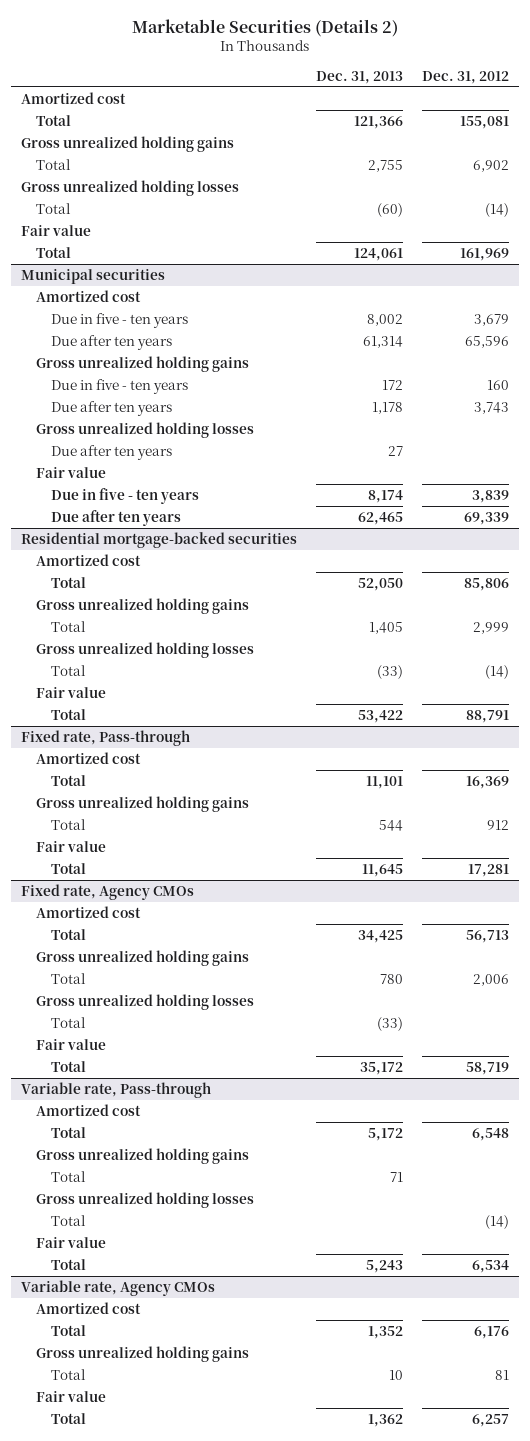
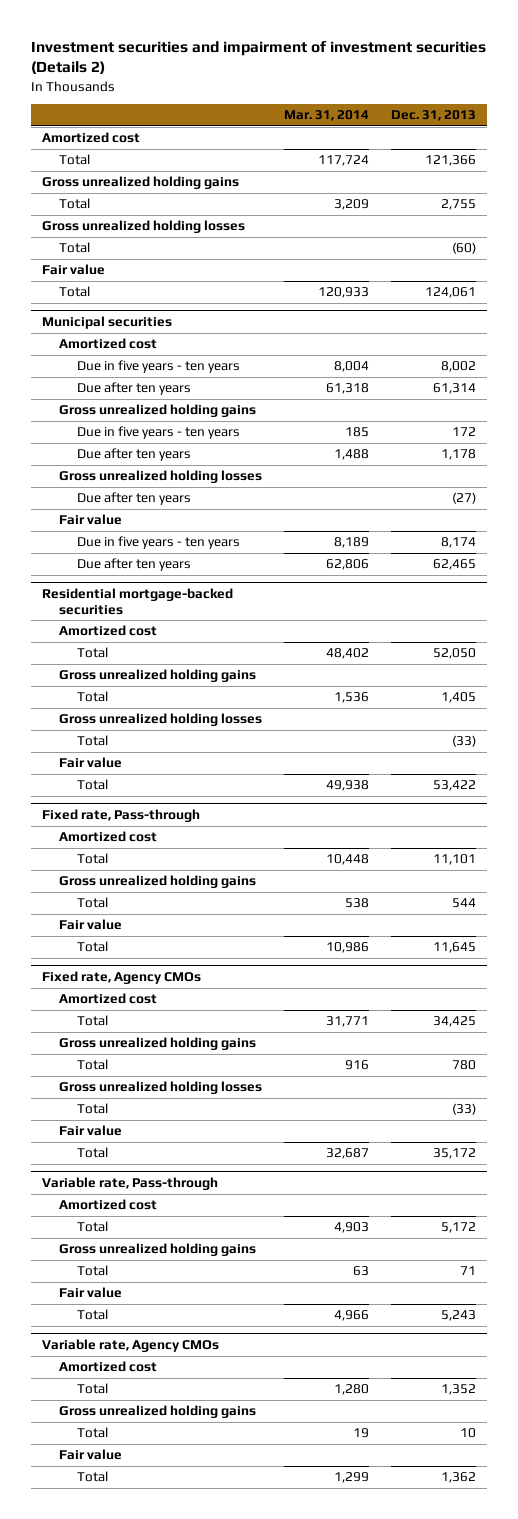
[132,18,399,37] Marketable Securities (Details 2) -> [30,40,486,75] Investment securities and impairment of investment securities (Details 2)
[422,70,510,84] Dec. 31, 2012 -> none
none -> [284,110,370,122] Mar. 31, 2014
[51,312,189,328] Due in five - ten years -> [77,360,241,374] Due in five years - ten years
[51,378,189,394] Due in five - ten years -> [77,426,241,440] Due in five years - ten years
[388,445,404,456] 27 -> [451,492,476,505] (27)
[51,487,200,504] Due in five - ten years -> [77,536,241,550] Due in five years - ten years
[36,1191,255,1208] Gross unrealized holding losses -> none
[51,1214,87,1226] Total -> none

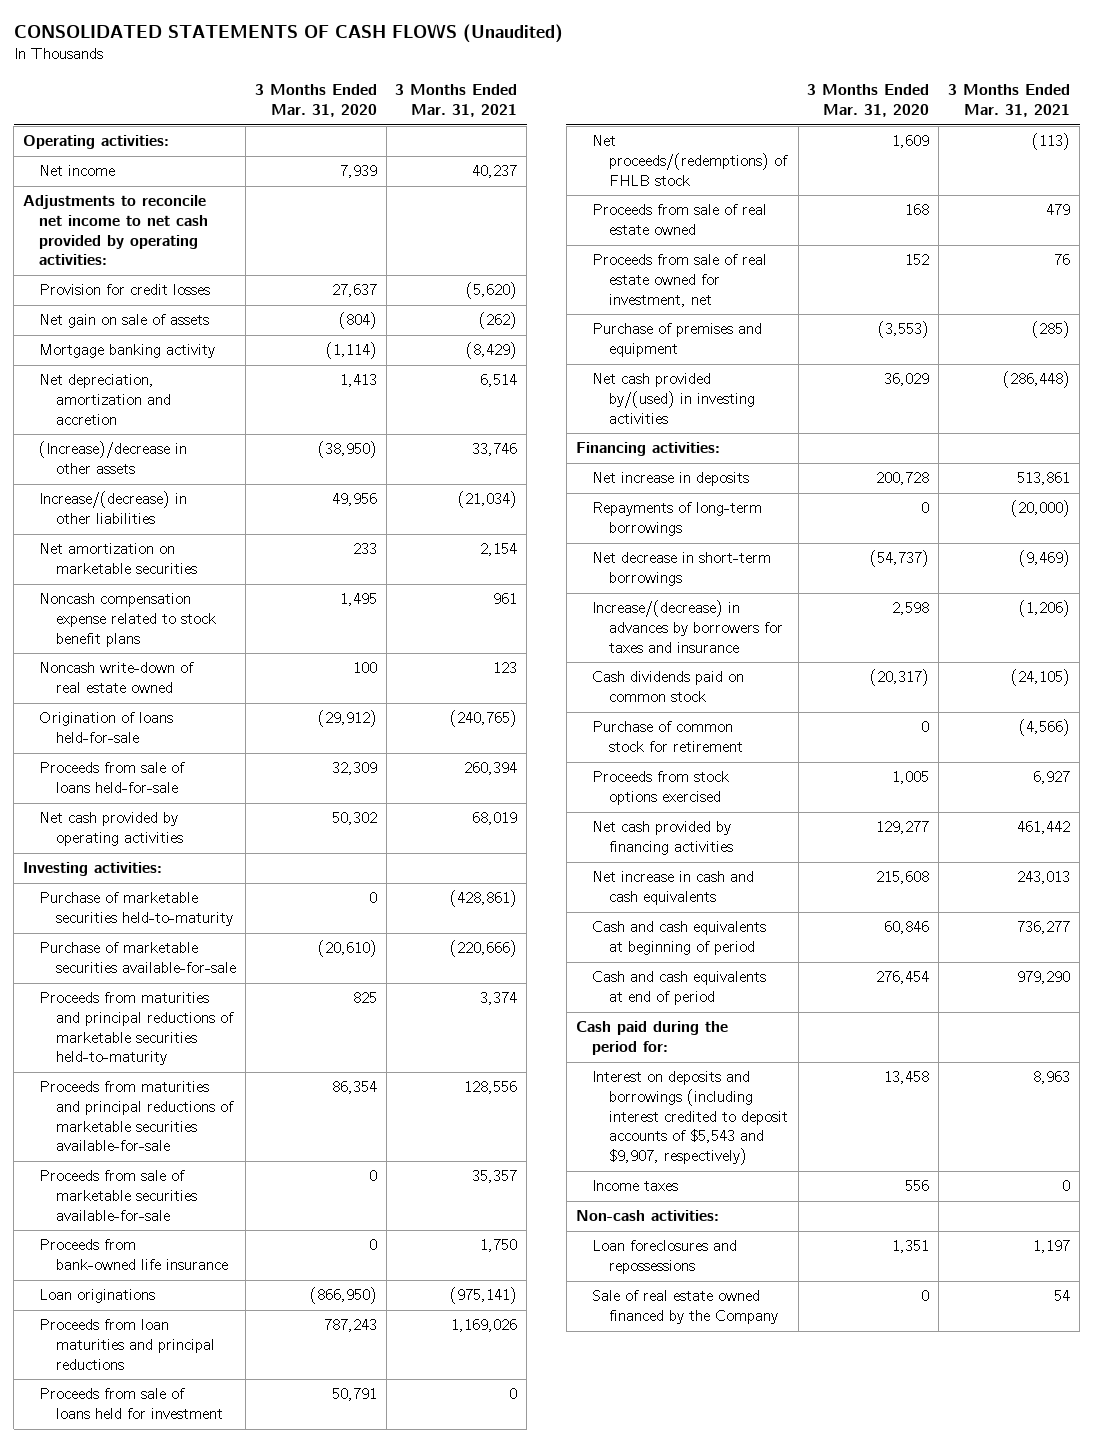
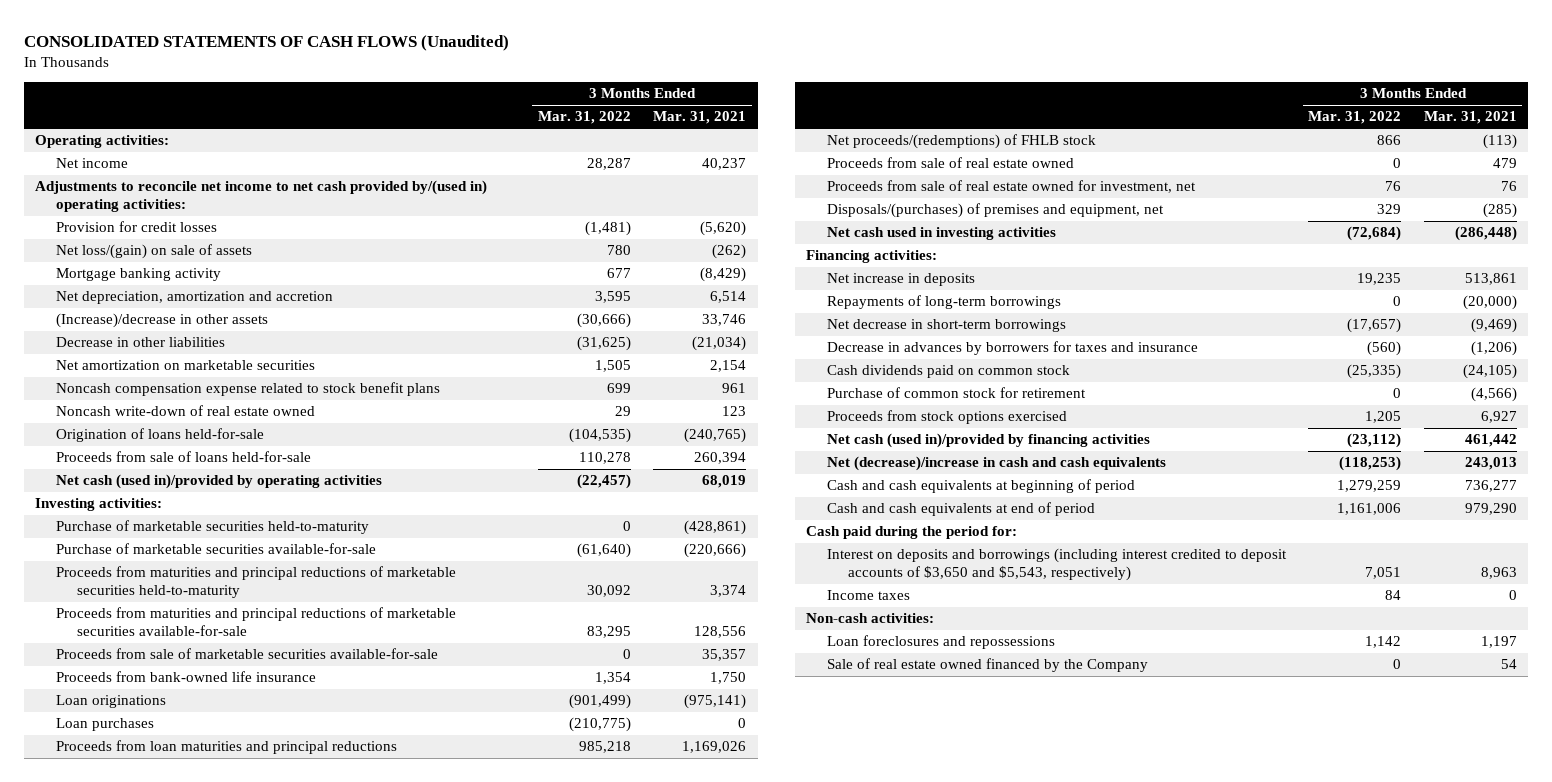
[254,84,377,118] 3 Months Ended Mar. 31, 2020 -> none
none -> [537,111,631,125] Mar. 31, 2022
[22,195,209,266] Adjustments to reconcile net income to net cash provided by operating activities: -> [35,180,488,212] Adjustments to reconcile net income to net cash provided by/(used in) operating activities:
[39,314,210,329] Net gain on sale of assets -> [56,244,253,260] Net loss/(gain) on sale of assets
[39,491,188,525] Increase/(decrease) in other liabilities -> [56,337,226,348] Decrease in other liabilities
[39,812,183,847] Net cash provided by operating activities -> [56,474,383,490] Net cash (used in)/provided by operating activities
none -> [56,718,155,732] Loan purchases
[39,1388,223,1420] Proceeds from sale of loans held for investment -> none
[592,323,763,358] Purchase of premises and equipment -> [826,203,1164,219] Disposals/(purchases) of premises and equipment, net
[592,373,755,424] Net cash provided by/(used) in investing activities -> [826,227,1056,241] Net cash used in investing activities
[592,600,783,653] Increase/(decrease) in advances by borrowers for taxes and insurance -> [826,341,1198,356] Decrease in advances by borrowers for taxes and insurance
[592,821,733,856] Net cash provided by financing activities -> [826,433,1150,449] Net cash (used in)/provided by financing activities
[592,871,755,906] Net increase in cash and cash equivalents -> [826,456,1166,472] Net (decrease)/increase in cash and cash equivalents
[592,1071,788,1166] Interest on deposits and borrowings (including interest credited to deposit accounts of $5,543 and $9,907, respectively) -> [826,548,1287,581] Interest on deposits and borrowings (including interest credited to deposit accounts of $3,650 and $5,543, respectively)

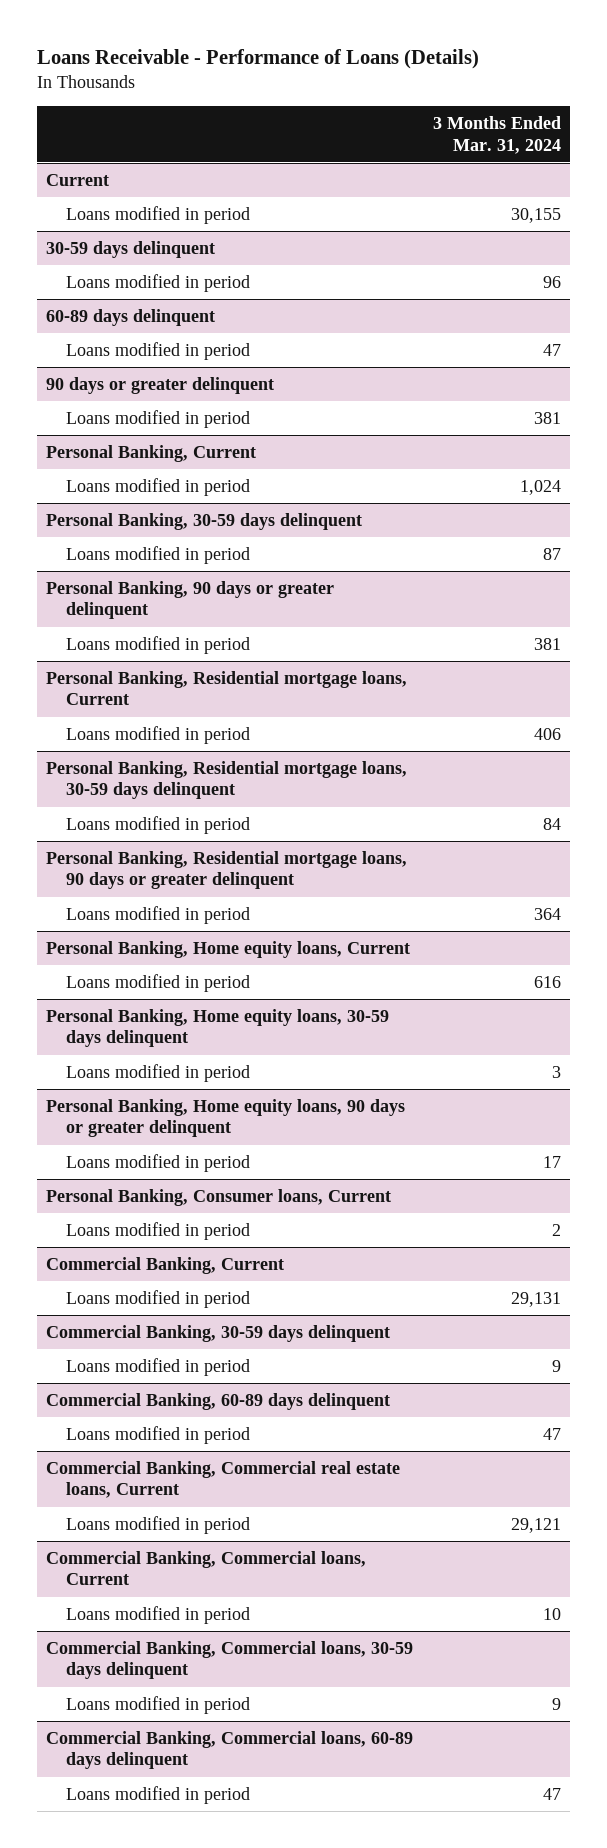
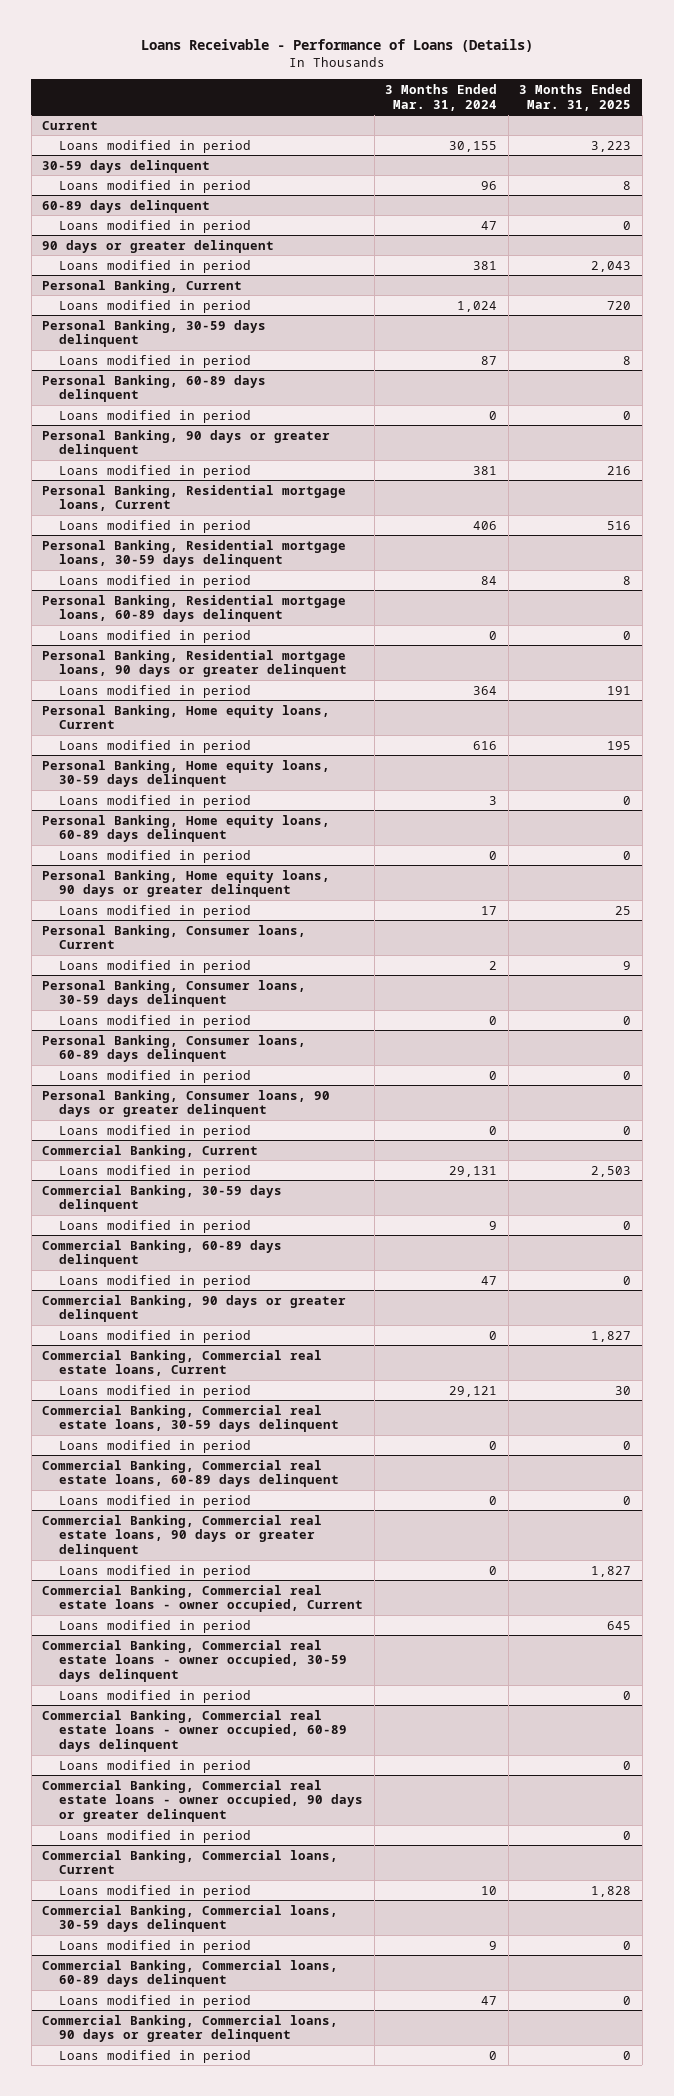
none -> [519,84,632,111] 3 Months Ended Mar. 31, 2025
none -> [42,374,267,403] Personal Banking, 60-89 days delinquent
none -> [59,409,252,423] Loans modified in period
none -> [42,594,347,623] Personal Banking, Residential mortgage loans, 60-89 days delinquent
none -> [59,629,252,643] Loans modified in period
none -> [42,814,331,843] Personal Banking, Home equity loans, 60-89 days delinquent
none -> [59,849,252,863] Loans modified in period
none -> [42,979,307,1008] Personal Banking, Consumer loans, 30-59 days delinquent
none -> [59,1014,252,1028] Loans modified in period
none -> [42,1034,307,1063] Personal Banking, Consumer loans, 60-89 days delinquent
none -> [59,1069,252,1083] Loans modified in period
none -> [42,1089,331,1118] Personal Banking, Consumer loans, 90 days or greater delinquent
none -> [59,1124,252,1138] Loans modified in period
none -> [42,1294,347,1323] Commercial Banking, 90 days or greater delinquent
none -> [59,1329,252,1343] Loans modified in period
none -> [42,1404,340,1433] Commercial Banking, Commercial real estate loans, 30-59 days delinquent
none -> [59,1439,252,1453] Loans modified in period
none -> [42,1459,340,1488] Commercial Banking, Commercial real estate loans, 60-89 days delinquent
none -> [59,1494,252,1508] Loans modified in period
none -> [42,1514,323,1557] Commercial Banking, Commercial real estate loans, 90 days or greater delinquent
none -> [59,1564,252,1578] Loans modified in period
none -> [42,1584,364,1613] Commercial Banking, Commercial real estate loans - owner occupied, Current
none -> [59,1619,252,1633] Loans modified in period
none -> [42,1639,348,1682] Commercial Banking, Commercial real estate loans - owner occupied, 30-59 days delinquent
none -> [59,1689,252,1703] Loans modified in period
none -> [42,1709,348,1752] Commercial Banking, Commercial real estate loans - owner occupied, 60-89 days delinquent
none -> [59,1759,252,1773] Loans modified in period
none -> [42,1779,364,1822] Commercial Banking, Commercial real estate loans - owner occupied, 90 days or greater delinquent
none -> [59,1829,252,1843] Loans modified in period
none -> [42,2014,339,2043] Commercial Banking, Commercial loans, 90 days or greater delinquent
none -> [59,2049,252,2063] Loans modified in period

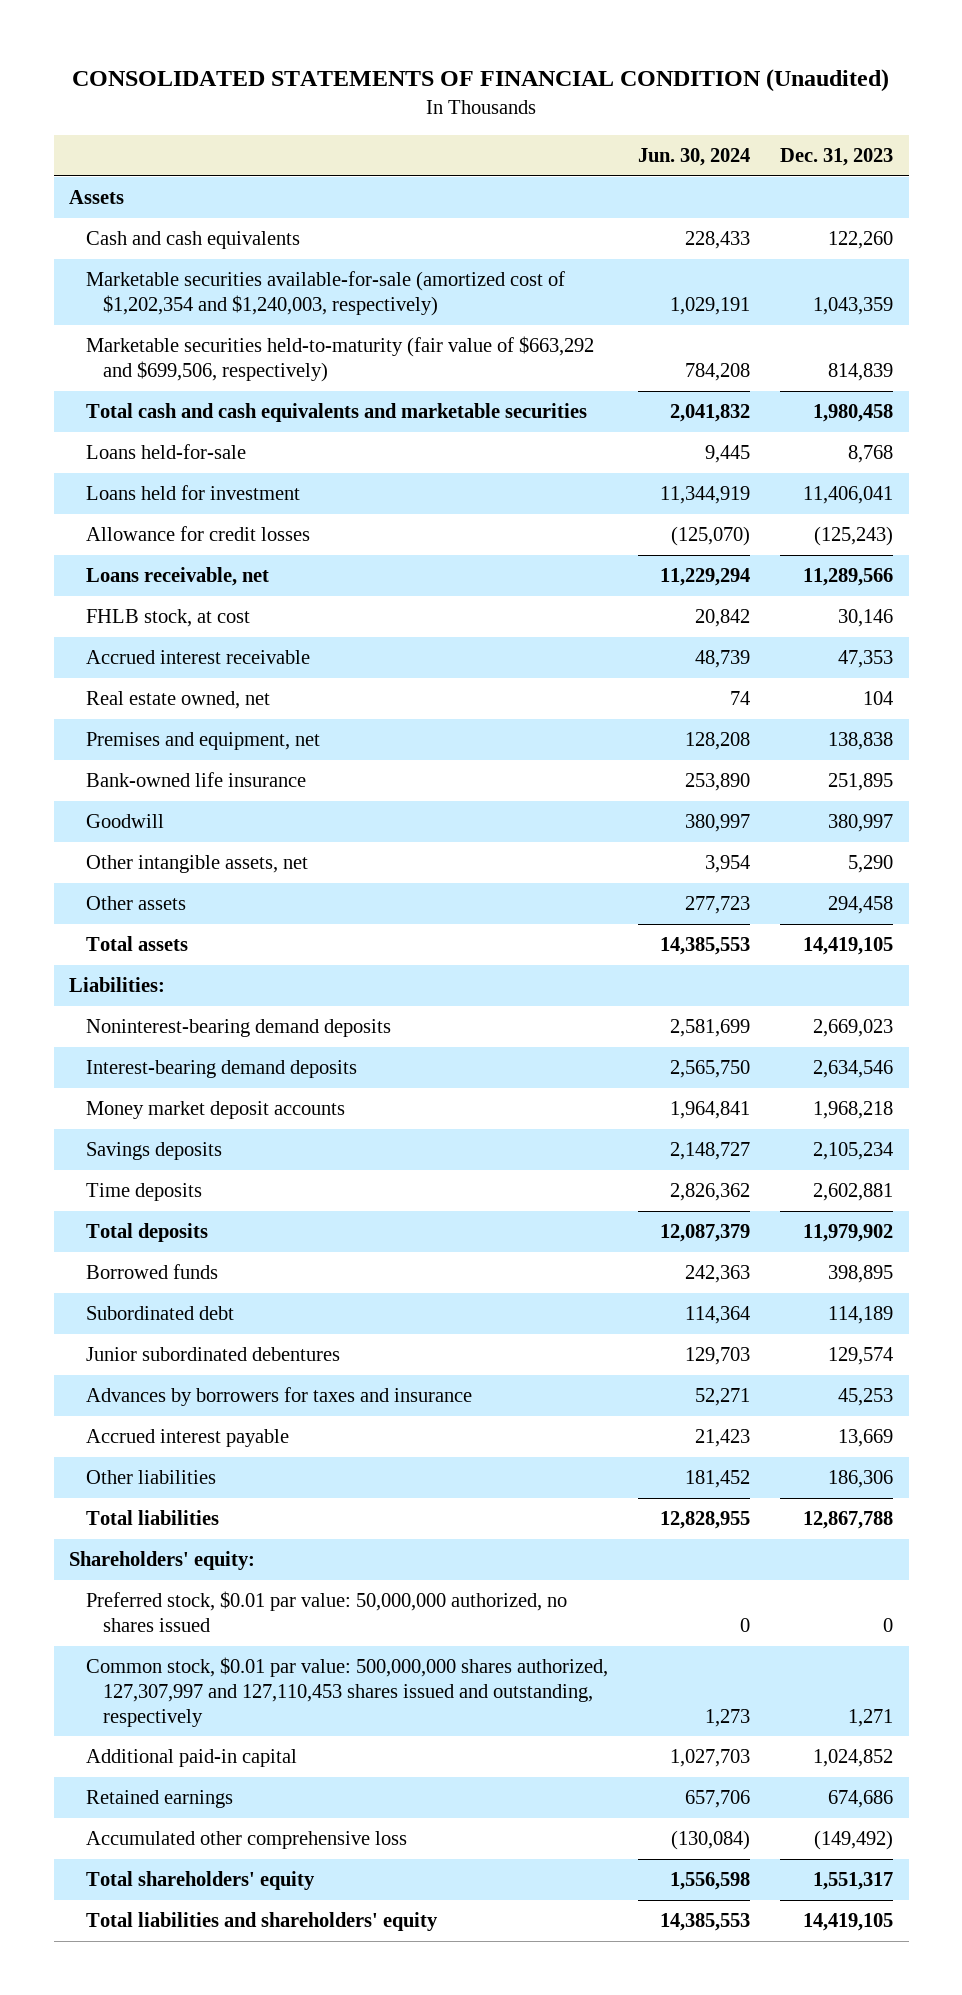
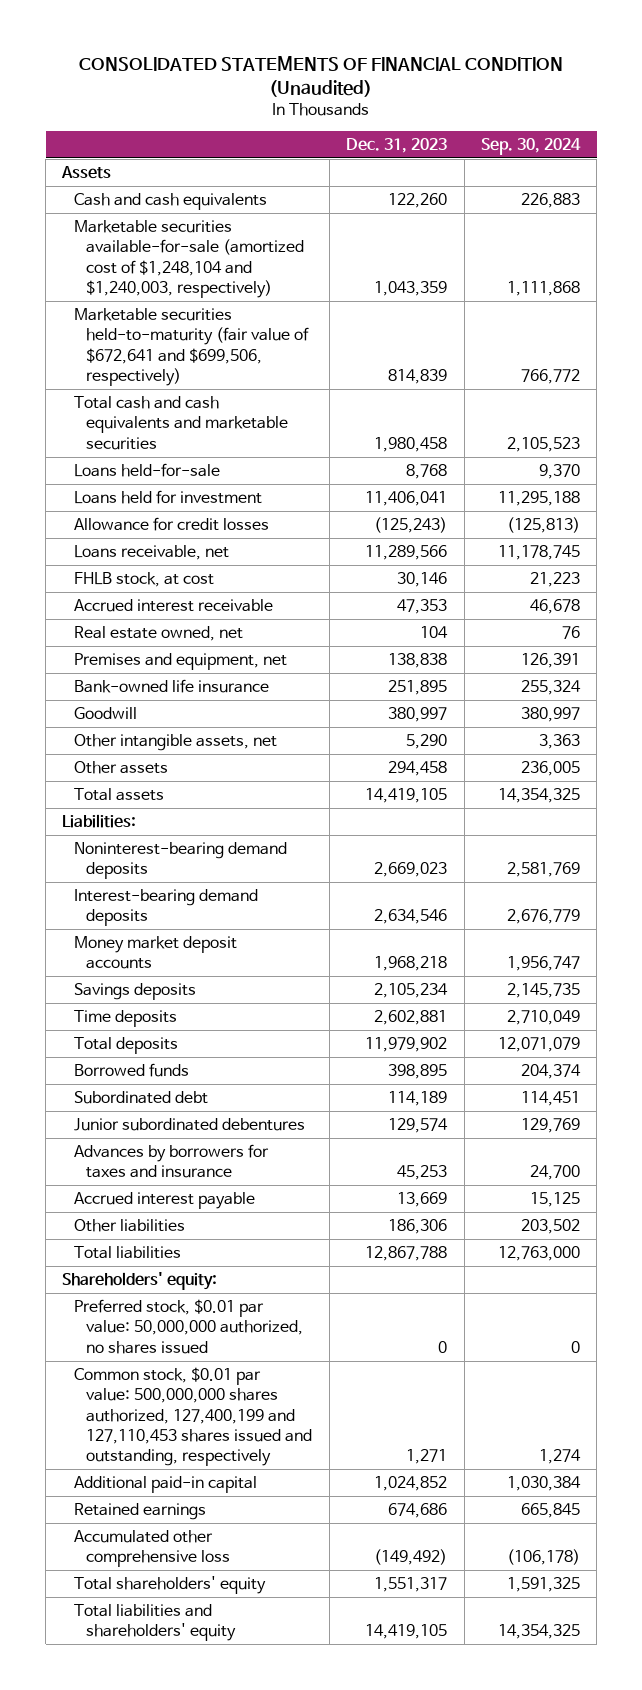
[638,147,751,166] Jun. 30, 2024 -> none
none -> [480,137,581,155] Sep. 30, 2024
[85,271,565,316] Marketable securities available-for-sale (amortized cost of $1,202,354 and $1,240,003, respectively) -> [74,220,305,298] Marketable securities available-for-sale (amortized cost of $1,248,104 and $1,240,003, respectively)
[85,336,594,382] Marketable securities held-to-maturity (fair value of $663,292 and $699,506, respectively) -> [74,308,310,386] Marketable securities held-to-maturity (fair value of $672,641 and $699,506, respectively)
[85,1657,608,1727] Common stock, $0.01 par value: 500,000,000 shares authorized, 127,307,997 and 127,110,453 shares issued and outstanding, respectively -> [74,1367,313,1466] Common stock, $0.01 par value: 500,000,000 shares authorized, 127,400,199 and 127,110,453 shares issued and outstanding, respectively

